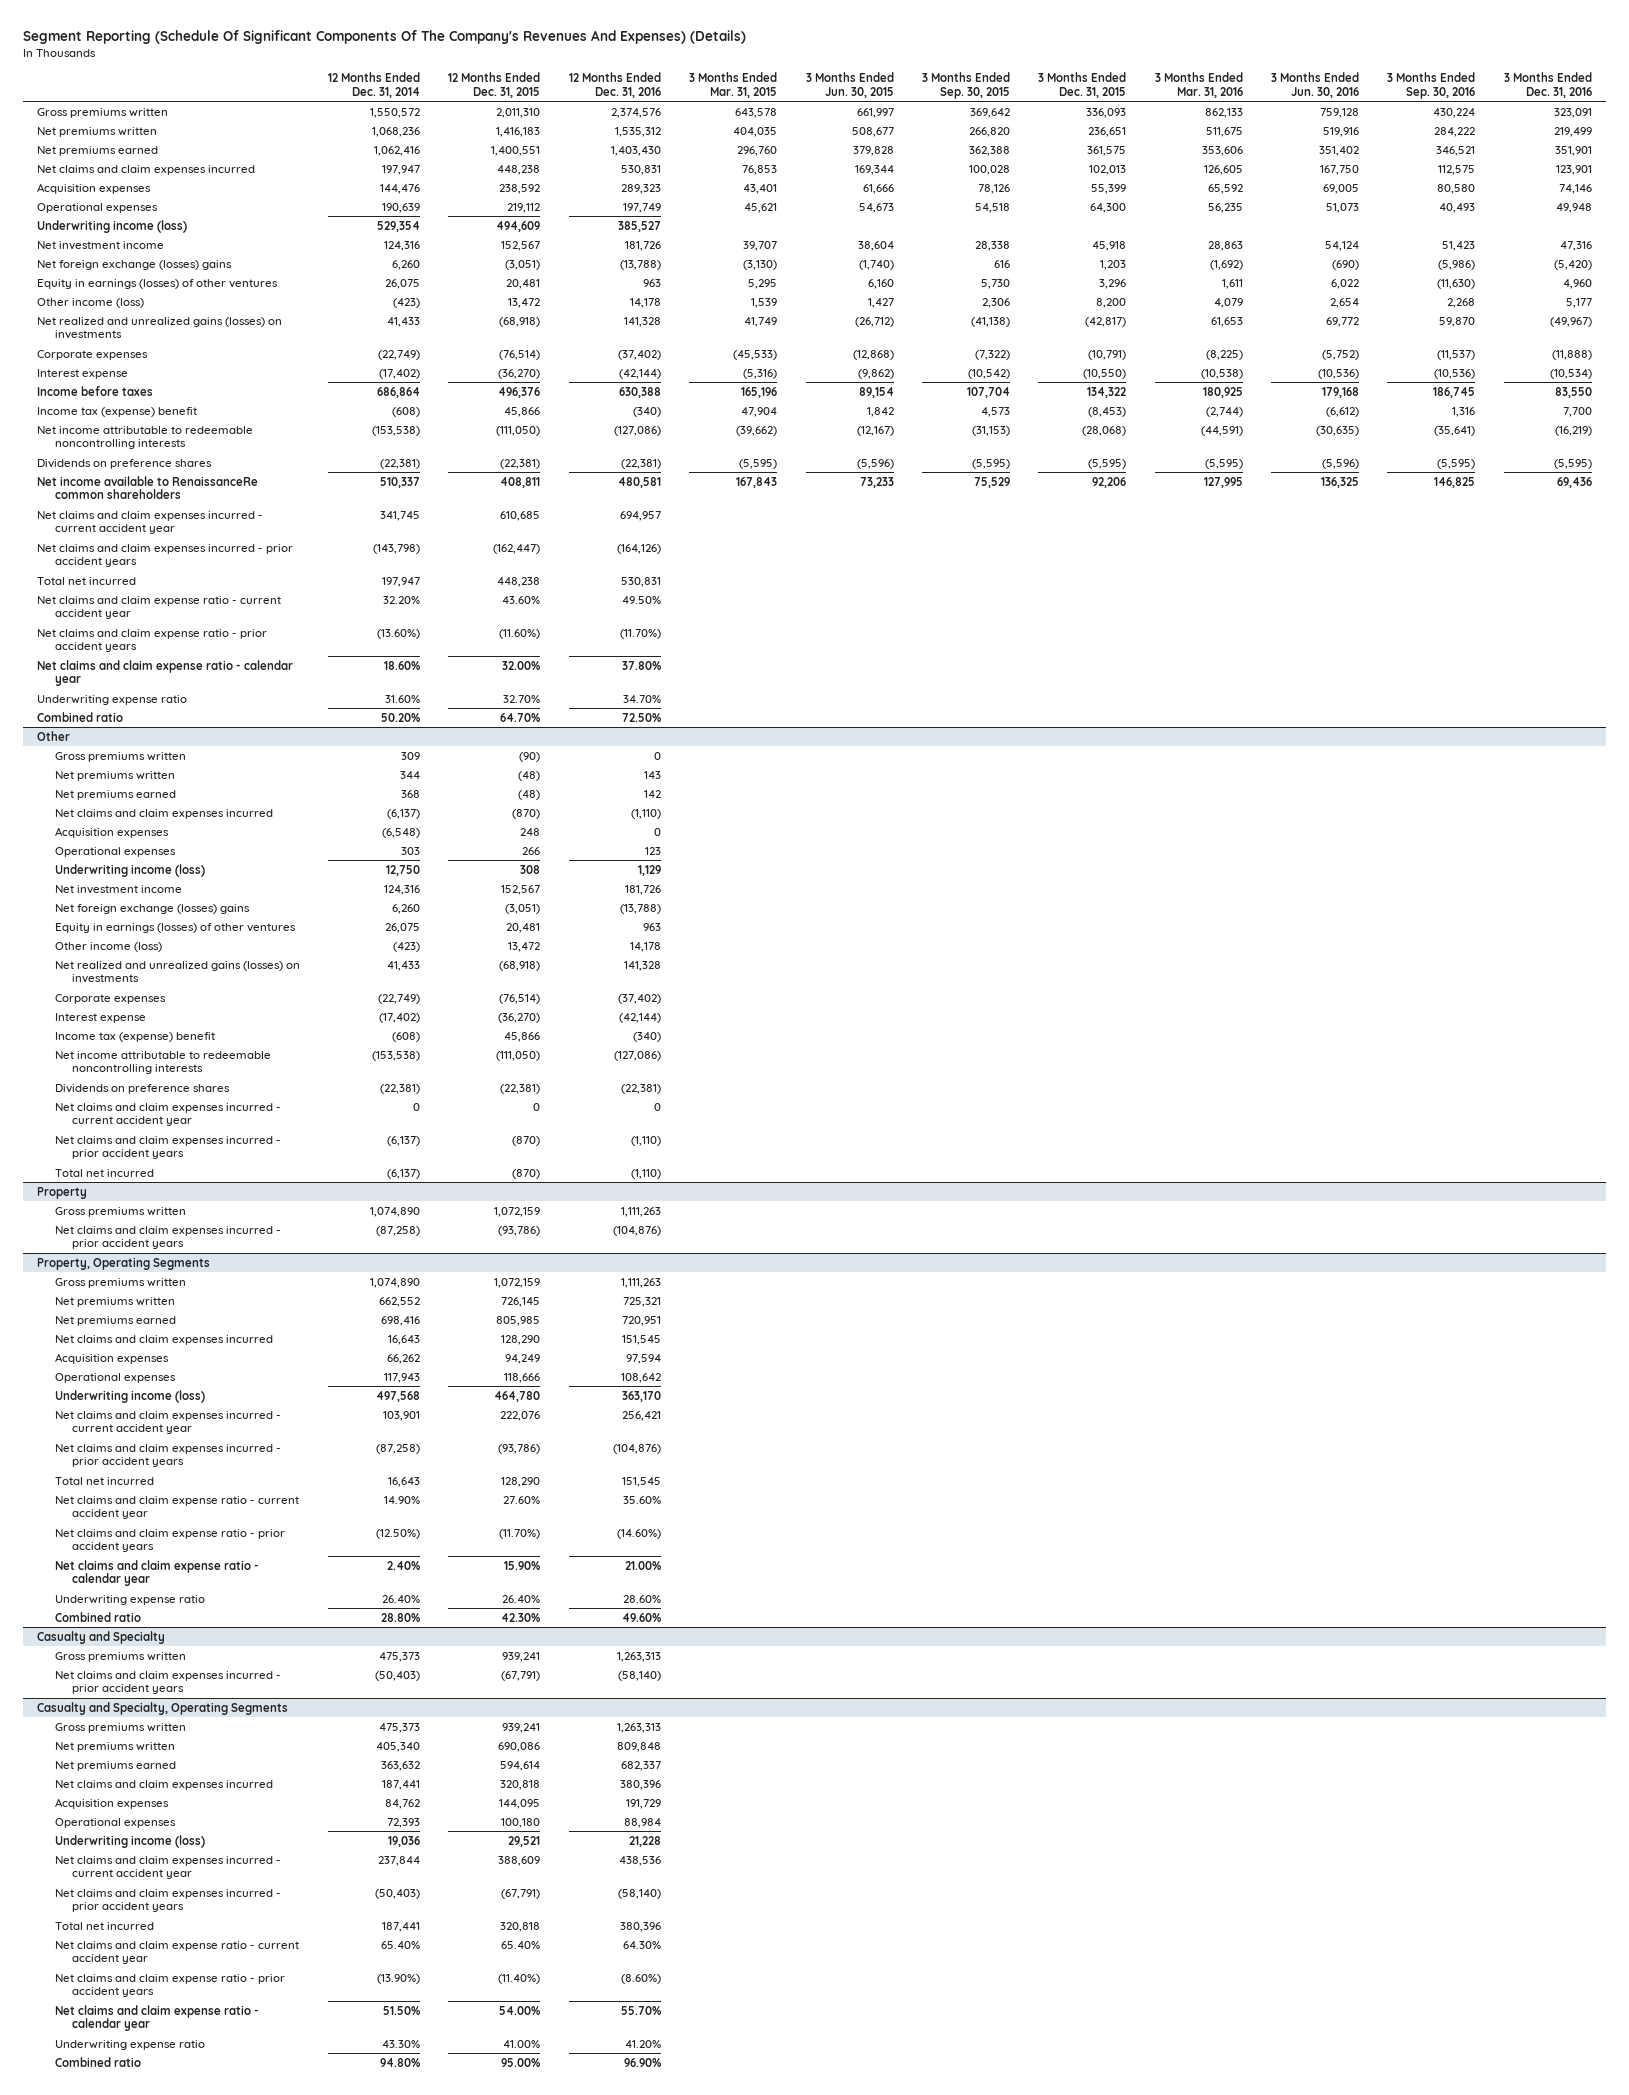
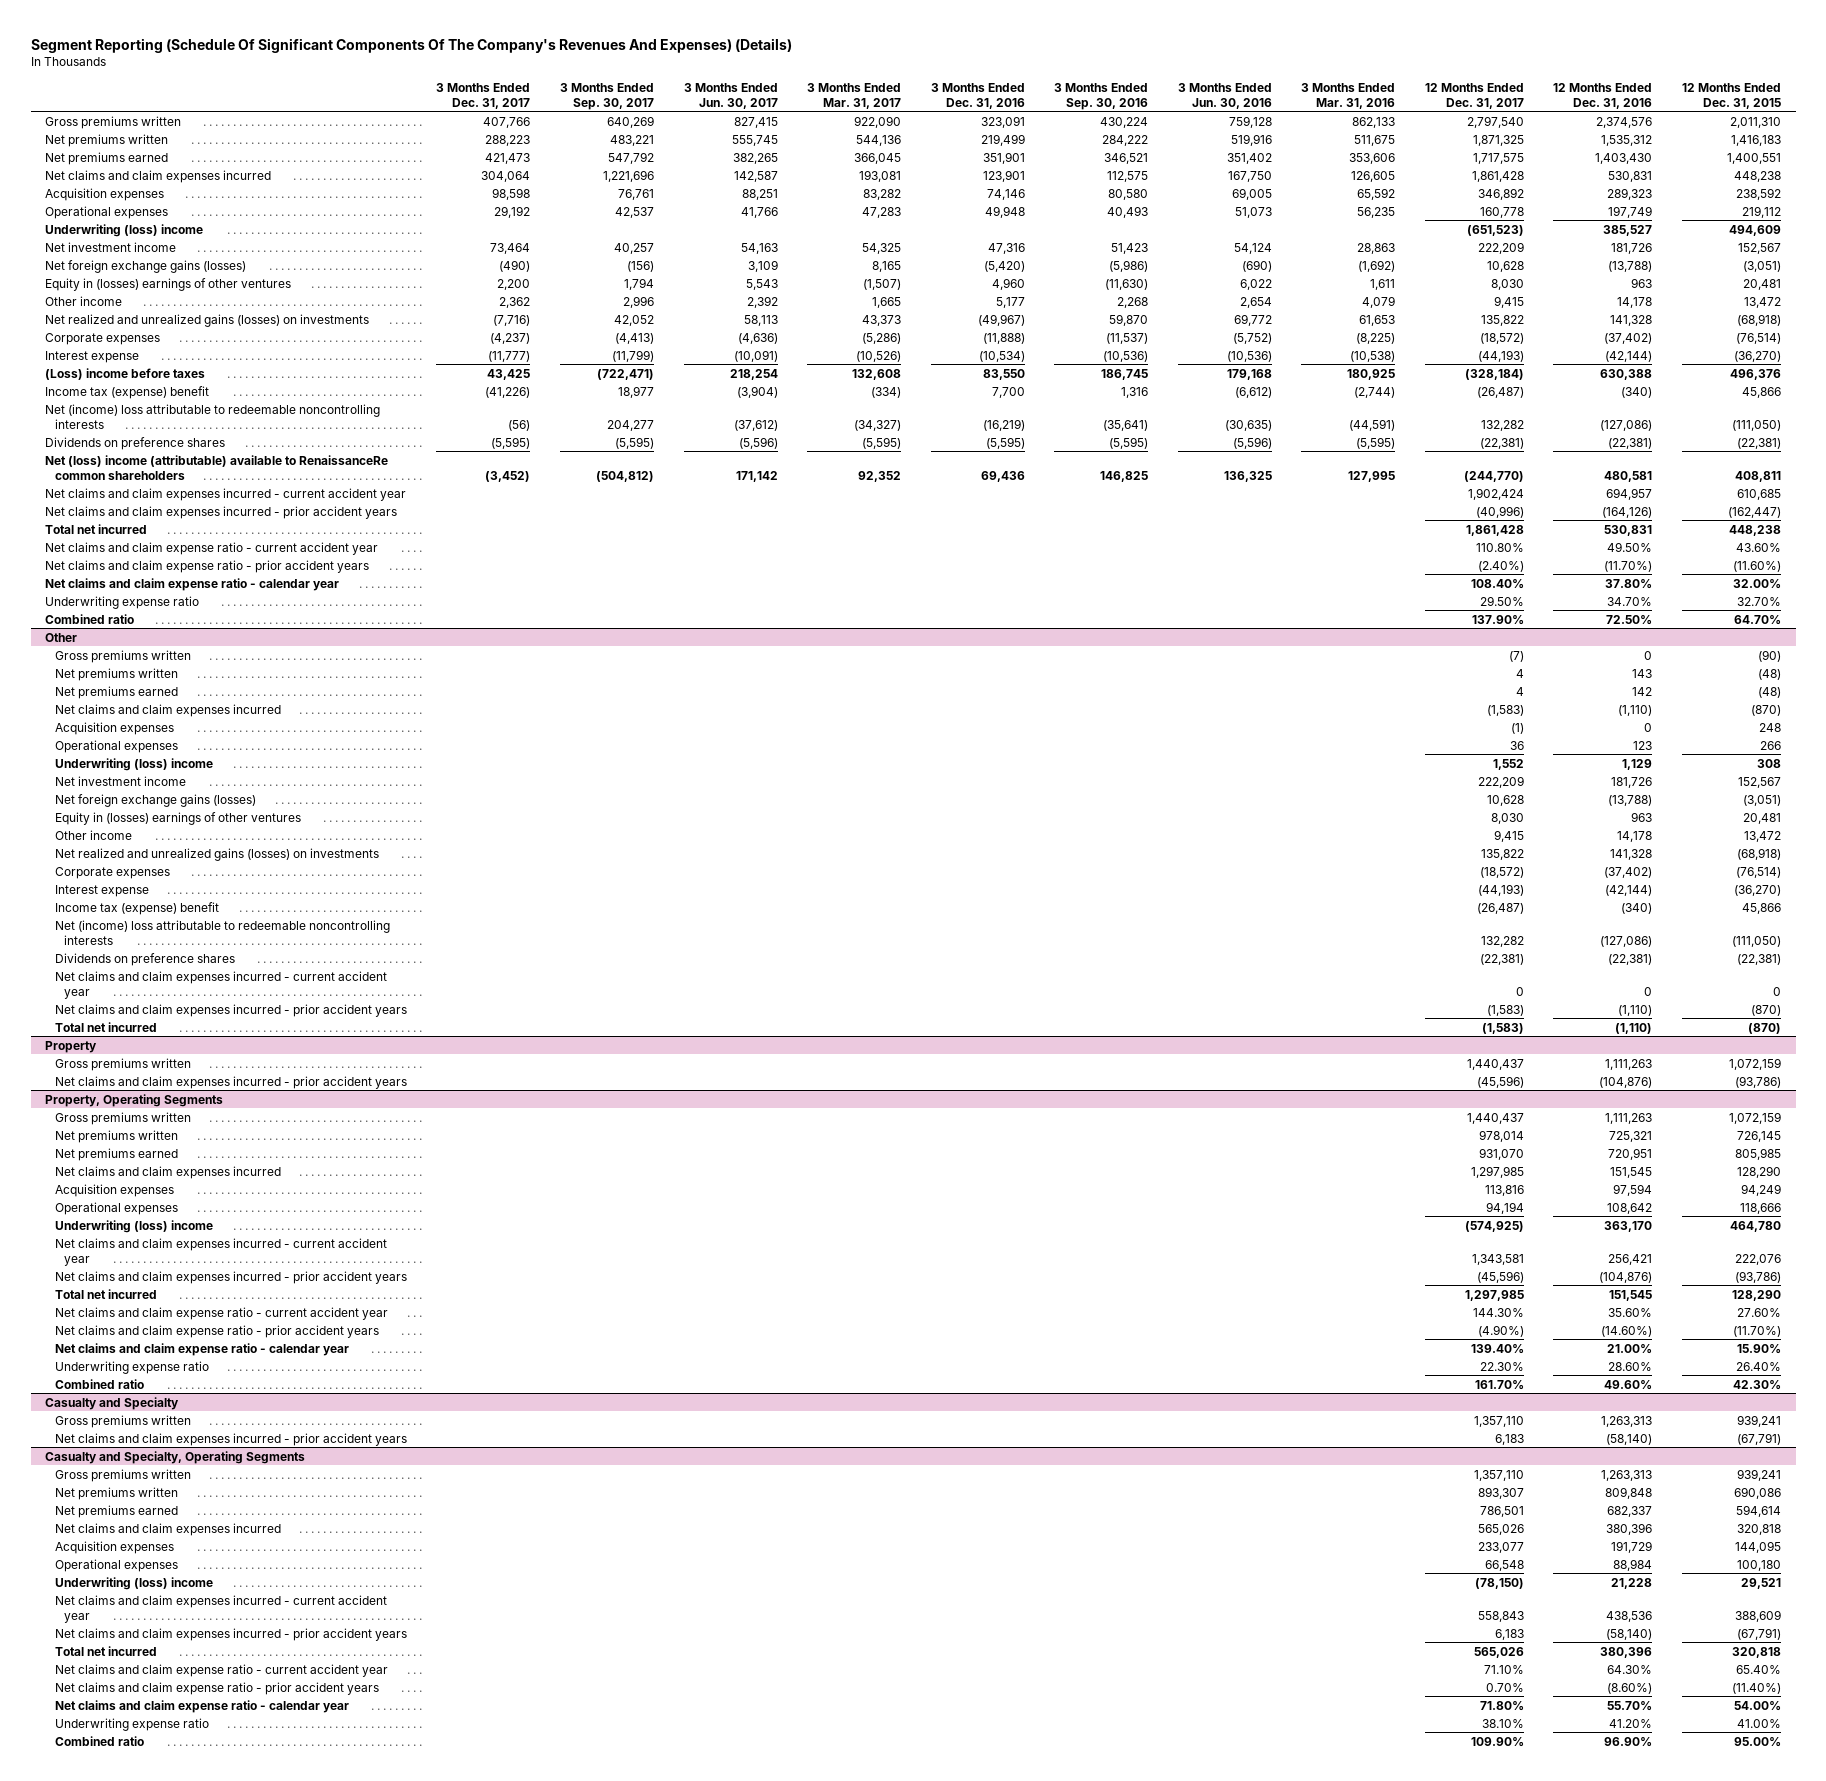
[328,72,421,98] 12 Months Ended Dec. 31, 2014 -> none
[689,72,778,98] 3 Months Ended Mar. 31, 2015 -> none
[805,72,894,98] 3 Months Ended Jun. 30, 2015 -> none
[921,72,1010,99] 3 Months Ended Sep. 30, 2015 -> none
[1038,72,1127,98] 3 Months Ended Dec. 31, 2015 -> none
none -> [436,82,531,109] 3 Months Ended Dec. 31, 2017
none -> [559,82,654,110] 3 Months Ended Sep. 30, 2017
none -> [683,82,778,109] 3 Months Ended Jun. 30, 2017
none -> [807,82,902,109] 3 Months Ended Mar. 31, 2017
none -> [1424,82,1524,109] 12 Months Ended Dec. 31, 2017
[37,219,188,233] Underwriting income (loss) -> [45,223,204,237] Underwriting (loss) income
[37,259,233,270] Net foreign exchange (losses) gains -> [45,259,247,273] Net foreign exchange gains (losses)
[37,278,279,289] Equity in earnings (losses) of other ventures -> [45,277,292,291] Equity in (losses) earnings of other ventures
[37,297,145,308] Other income (loss) -> [45,295,123,306] Other income
[37,385,154,396] Income before taxes -> [45,367,206,380] (Loss) income before taxes
[37,425,254,450] Net income attributable to redeemable noncontrolling interests -> [45,403,381,429] Net (income) loss attributable to redeemable noncontrolling interests
[37,475,259,500] Net income available to RenaissanceRe common shareholders -> [45,454,389,480] Net (loss) income (attributable) available to RenaissanceRe common shareholders
[54,863,205,877] Underwriting income (loss) -> [54,757,213,771] Underwriting (loss) income
[54,903,250,914] Net foreign exchange (losses) gains -> [54,793,256,807] Net foreign exchange gains (losses)
[54,922,296,933] Equity in earnings (losses) of other ventures -> [54,811,301,825] Equity in (losses) earnings of other ventures
[54,941,162,952] Other income (loss) -> [54,829,132,840] Other income
[54,1050,271,1075] Net income attributable to redeemable noncontrolling interests -> [54,919,390,945] Net (income) loss attributable to redeemable noncontrolling interests
[54,1389,205,1403] Underwriting income (loss) -> [54,1219,213,1233] Underwriting (loss) income
[54,1834,205,1848] Underwriting income (loss) -> [54,1576,213,1590] Underwriting (loss) income

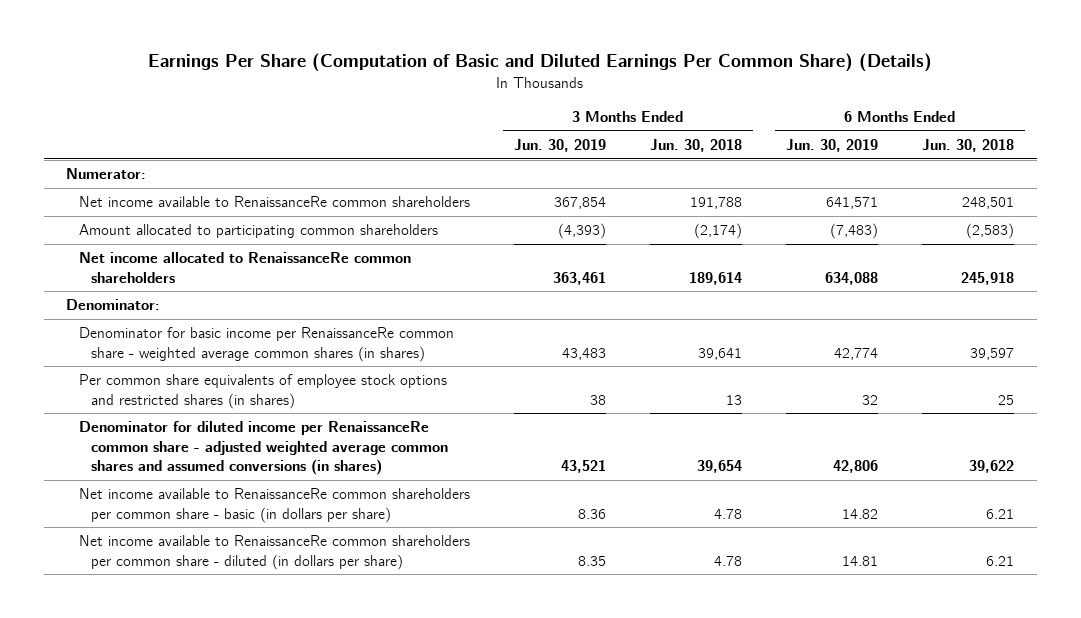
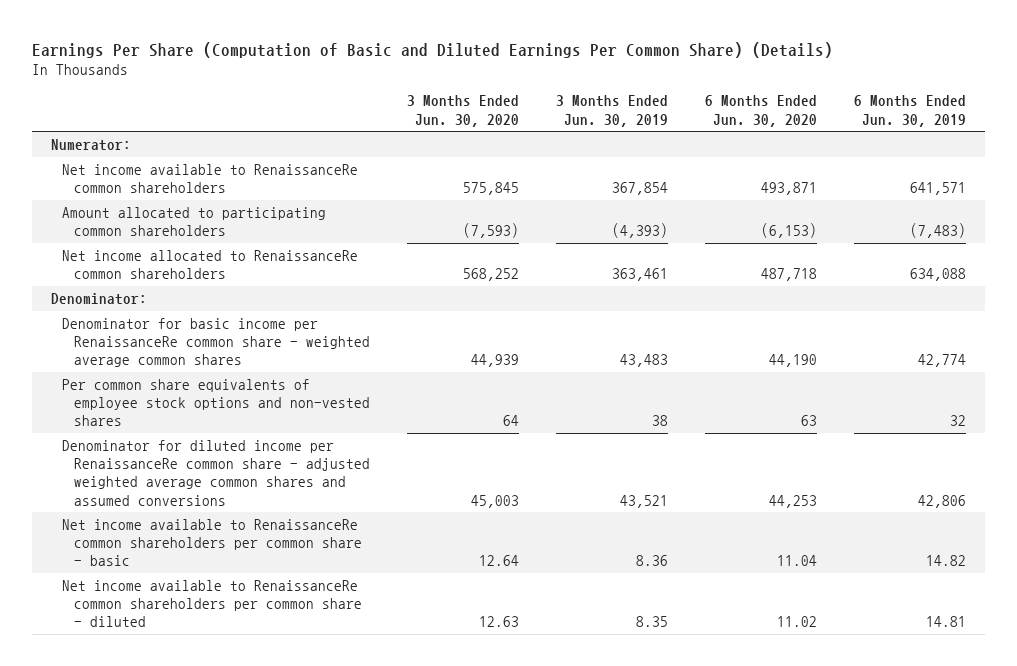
[650,139,743,153] Jun. 30, 2018 -> none
[922,139,1015,153] Jun. 30, 2018 -> none
none -> [407,95,520,127] 3 Months Ended Jun. 30, 2020
none -> [705,95,818,127] 6 Months Ended Jun. 30, 2020
[78,327,454,362] Denominator for basic income per RenaissanceRe common share - weighted average common shares (in shares) -> [62,317,371,368] Denominator for basic income per RenaissanceRe common share - weighted average common shares
[78,374,447,409] Per common share equivalents of employee stock options and restricted shares (in shares) -> [62,378,371,427] Per common share equivalents of employee stock options and non-vested shares
[78,421,449,475] Denominator for diluted income per RenaissanceRe common share - adjusted weighted average common shares and assumed conversions (in shares) -> [62,439,371,506] Denominator for diluted income per RenaissanceRe common share - adjusted weighted average common shares and assumed conversions
[78,488,470,523] Net income available to RenaissanceRe common shareholders per common share - basic (in dollars per share) -> [62,518,363,567] Net income available to RenaissanceRe common shareholders per common share - basic
[78,535,470,570] Net income available to RenaissanceRe common shareholders per common share - diluted (in dollars per share) -> [62,579,363,628] Net income available to RenaissanceRe common shareholders per common share - diluted

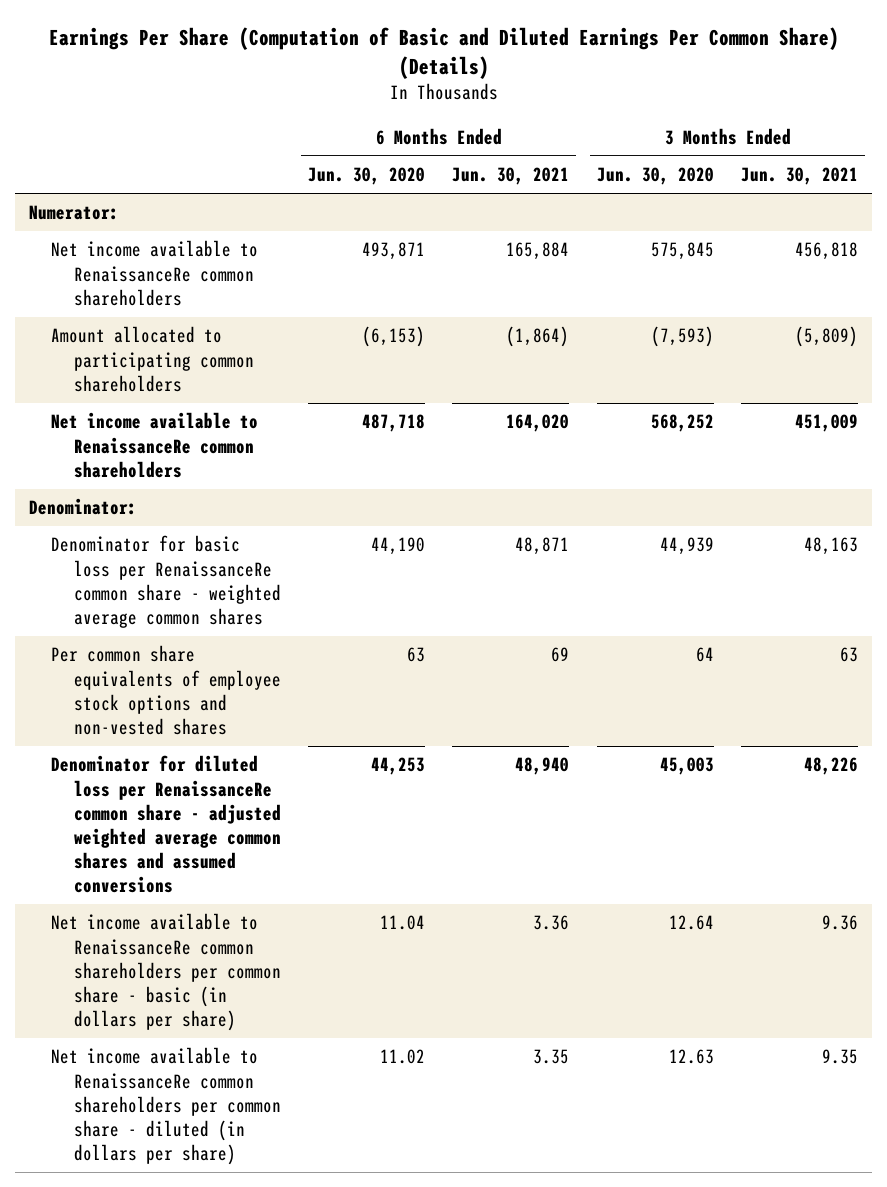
[556,95,669,127] 3 Months Ended Jun. 30, 2019 -> none
[854,95,967,127] 6 Months Ended Jun. 30, 2019 -> none
none -> [452,167,570,186] Jun. 30, 2021
none -> [741,167,859,186] Jun. 30, 2021
[62,249,359,280] Net income allocated to RenaissanceRe common shareholders -> [51,412,259,478] Net income available to RenaissanceRe common shareholders
[62,317,371,368] Denominator for basic income per RenaissanceRe common share - weighted average common shares -> [51,535,281,628] Denominator for basic loss per RenaissanceRe common share - weighted average common shares
[62,439,371,506] Denominator for diluted income per RenaissanceRe common share - adjusted weighted average common shares and assumed conversions -> [51,755,281,894] Denominator for diluted loss per RenaissanceRe common share - adjusted weighted average common shares and assumed conversions
[62,518,363,567] Net income available to RenaissanceRe common shareholders per common share - basic -> [51,913,281,1031] Net income available to RenaissanceRe common shareholders per common share - basic (in dollars per share)
[62,579,363,628] Net income available to RenaissanceRe common shareholders per common share - diluted -> [51,1047,281,1165] Net income available to RenaissanceRe common shareholders per common share - diluted (in dollars per share)

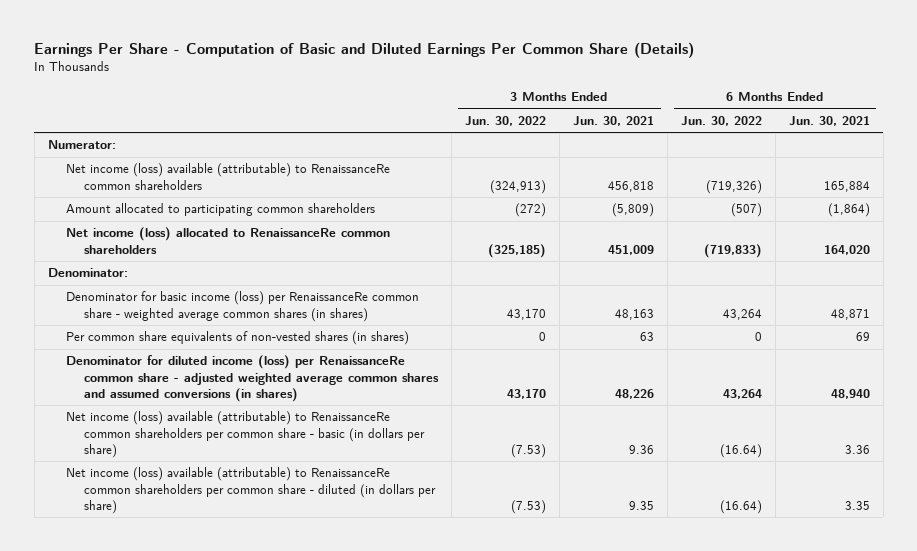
[48,26,839,79] Earnings Per Share (Computation of Basic and Diluted Earnings Per Common Share) (Details) -> [34,42,695,59] Earnings Per Share - Computation of Basic and Diluted Earnings Per Common Share (Details)
[308,167,426,186] Jun. 30, 2020 -> none
[596,167,714,186] Jun. 30, 2020 -> none
none -> [464,115,546,126] Jun. 30, 2022
none -> [680,115,762,126] Jun. 30, 2022
[51,240,259,306] Net income available to RenaissanceRe common shareholders -> [65,163,390,190] Net income (loss) available (attributable) to RenaissanceRe common shareholders
[51,412,259,478] Net income available to RenaissanceRe common shareholders -> [65,227,390,254] Net income (loss) allocated to RenaissanceRe common shareholders
[51,535,281,628] Denominator for basic loss per RenaissanceRe common share - weighted average common shares -> [65,291,419,322] Denominator for basic income (loss) per RenaissanceRe common share - weighted average common shares (in shares)
[51,645,281,735] Per common share equivalents of employee stock options and non-vested shares -> [65,331,409,346] Per common share equivalents of non-vested shares (in shares)
[51,755,281,894] Denominator for diluted loss per RenaissanceRe common share - adjusted weighted average common shares and assumed conversions -> [65,355,440,402] Denominator for diluted income (loss) per RenaissanceRe common share - adjusted weighted average common shares and assumed conversions (in shares)
[51,913,281,1031] Net income available to RenaissanceRe common shareholders per common share - basic (in dollars per share) -> [65,411,426,458] Net income (loss) available (attributable) to RenaissanceRe common shareholders per common share - basic (in dollars per share)
[51,1047,281,1165] Net income available to RenaissanceRe common shareholders per common share - diluted (in dollars per share) -> [65,467,437,514] Net income (loss) available (attributable) to RenaissanceRe common shareholders per common share - diluted (in dollars per share)

